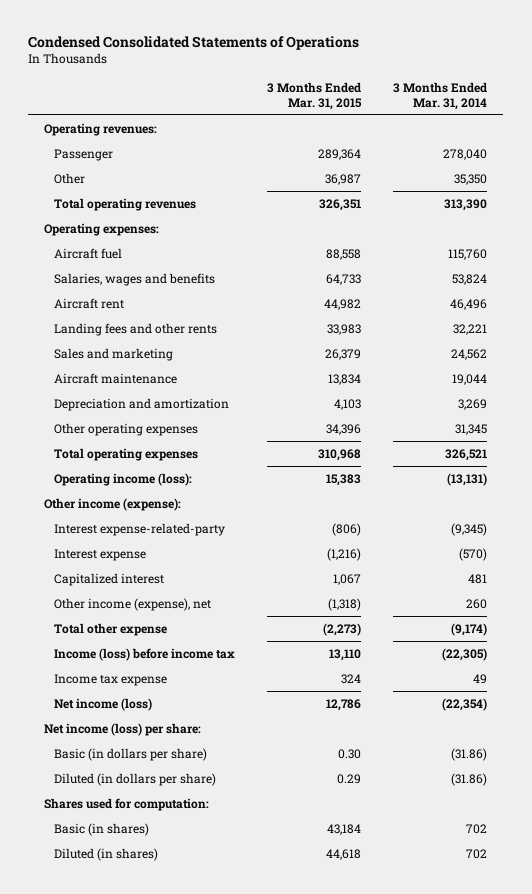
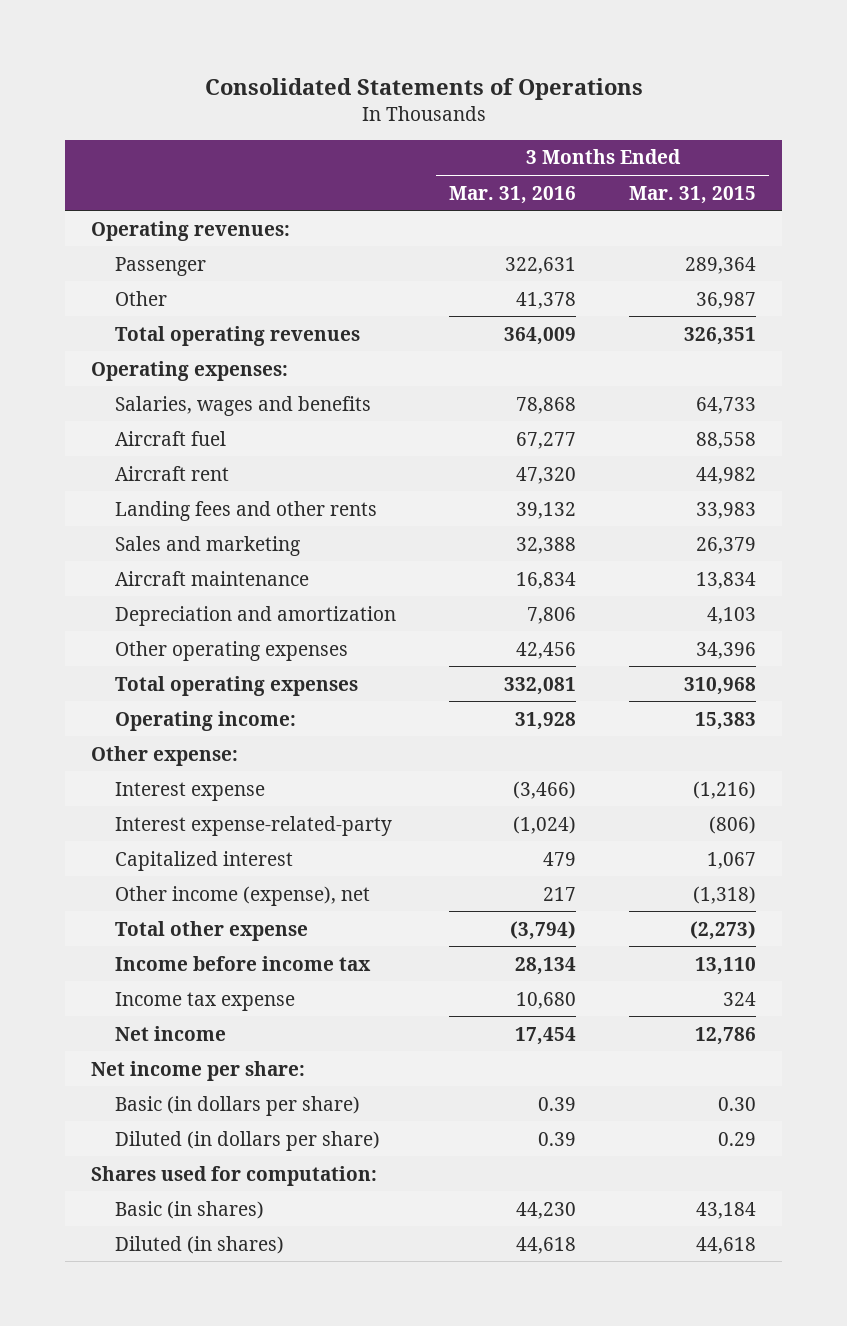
[28,35,360,50] Condensed Consolidated Statements of Operations -> [204,77,643,100] Consolidated Statements of Operations
[393,81,488,110] 3 Months Ended Mar. 31, 2014 -> none
none -> [449,185,577,204] Mar. 31, 2016
[53,247,122,259] Aircraft fuel -> [115,430,227,446] Aircraft fuel
[53,472,192,486] Operating income (loss): -> [115,710,297,731] Operating income:
[44,497,182,511] Other income (expense): -> [91,745,239,766] Other expense:
[53,522,225,536] Interest expense-related-party -> [115,815,393,836] Interest expense-related-party
[53,647,235,661] Income (loss) before income tax -> [115,955,372,971] Income before income tax
[53,697,152,711] Net income (loss) -> [115,1025,227,1041] Net income
[44,722,202,736] Net income (loss) per share: -> [91,1060,306,1081] Net income per share:

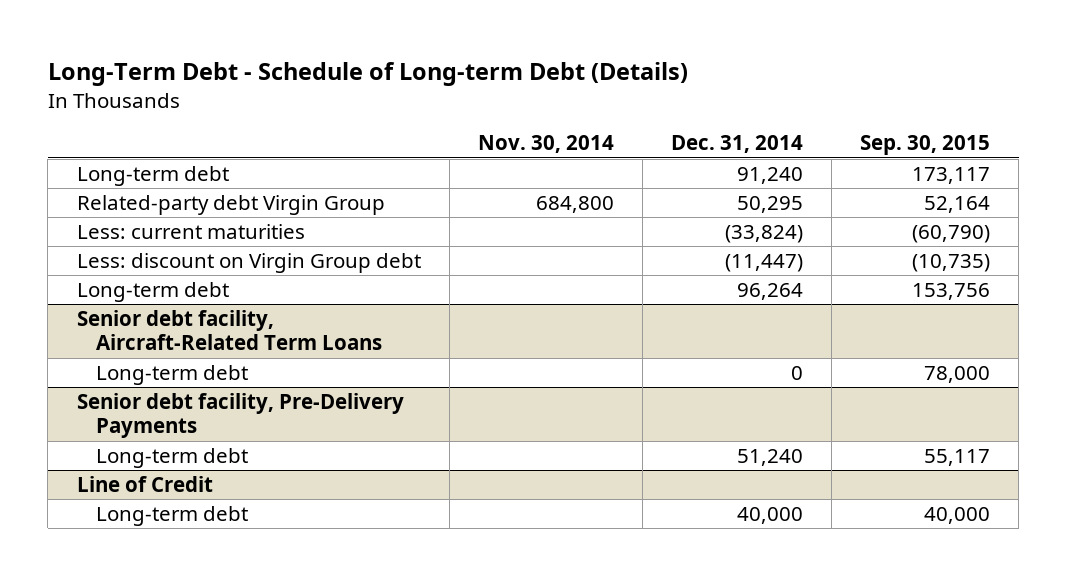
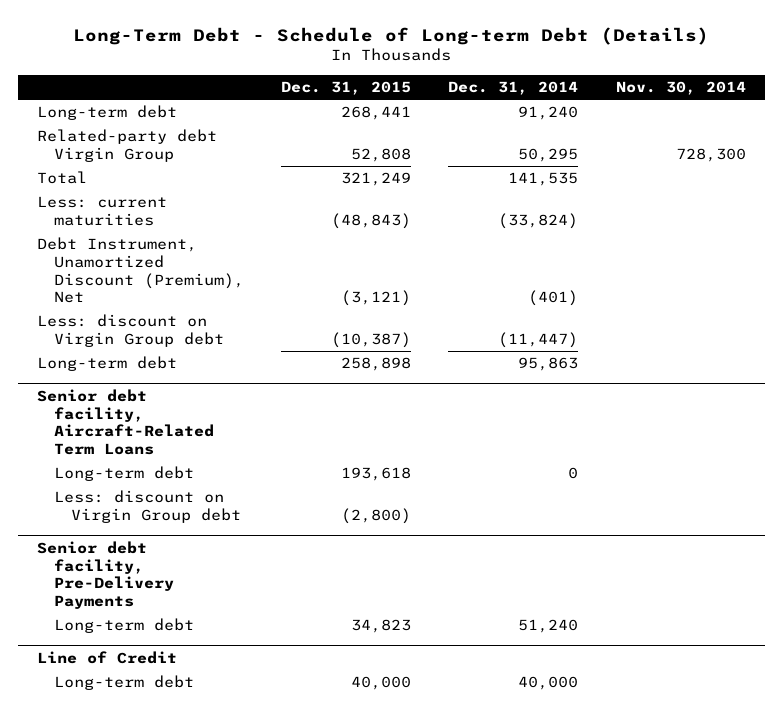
[860,135,991,156] Sep. 30, 2015 -> none
none -> [281,81,412,96] Dec. 31, 2015
[535,196,614,214] 684,800 -> [675,147,746,162] 728,300
none -> [36,171,87,185] Total
none -> [36,237,244,304] Debt Instrument, Unamortized Discount (Premium), Net
[736,283,803,301] 96,264 -> [518,357,579,372] 95,863
none -> [53,490,241,523] Less: discount on Virgin Group debt

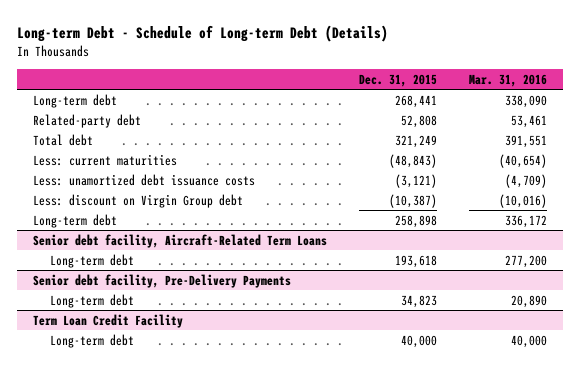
[73,26,710,45] Long-Term Debt - Schedule of Long-term Debt (Details) -> [17,24,389,42] Long-term Debt - Schedule of Long-term Debt (Details)
[448,81,579,96] Dec. 31, 2014 -> none
[615,81,746,96] Nov. 30, 2014 -> none
none -> [469,73,548,87] Mar. 31, 2016
[36,129,217,162] Related-party debt Virgin Group -> [33,113,142,128] Related-party debt
[36,171,87,185] Total -> [33,133,94,146] Total debt
[36,237,244,304] Debt Instrument, Unamortized Discount (Premium), Net -> [33,173,256,186] Less: unamortized debt issuance costs
[53,490,241,523] Less: discount on Virgin Group debt -> none
[36,651,177,665] Line of Credit -> [33,313,184,328] Term Loan Credit Facility

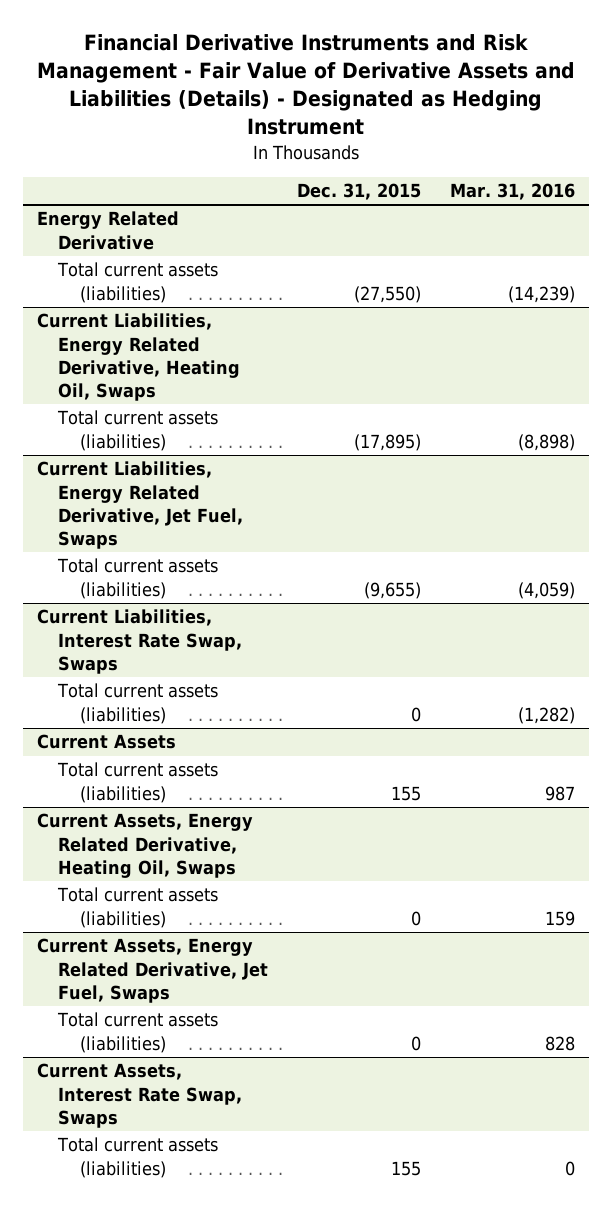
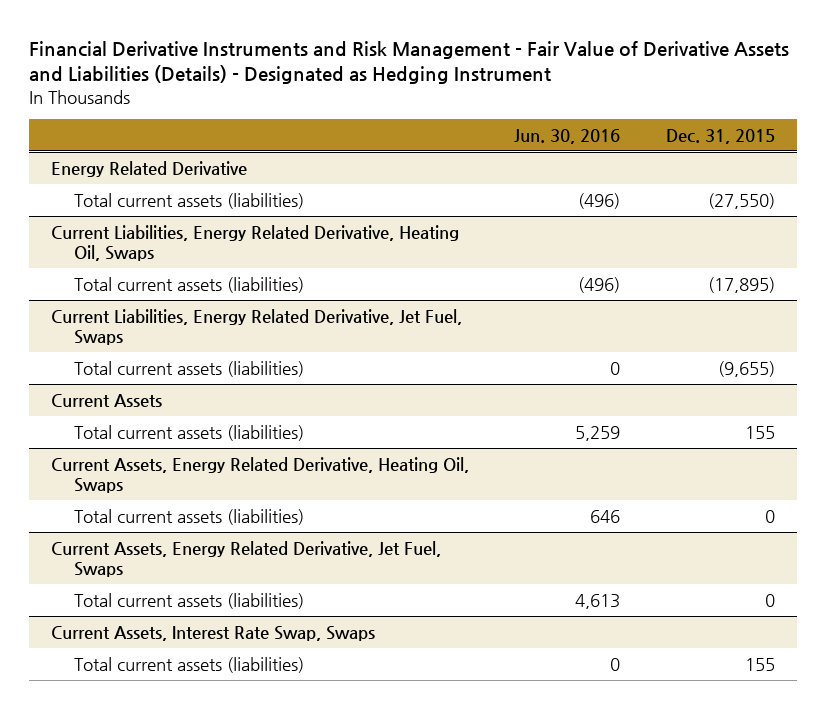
[449,183,575,201] Mar. 31, 2016 -> none
none -> [514,128,621,144] Jun. 30, 2016
[36,609,243,674] Current Liabilities, Interest Rate Swap, Swaps -> none
[57,683,219,724] Total current assets (liabilities) -> none

